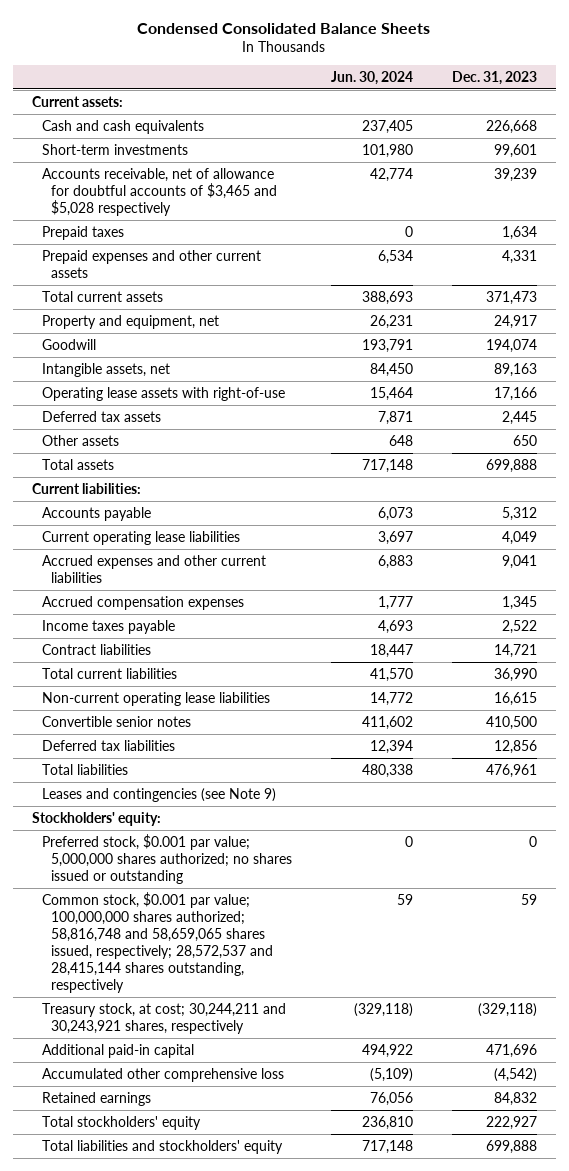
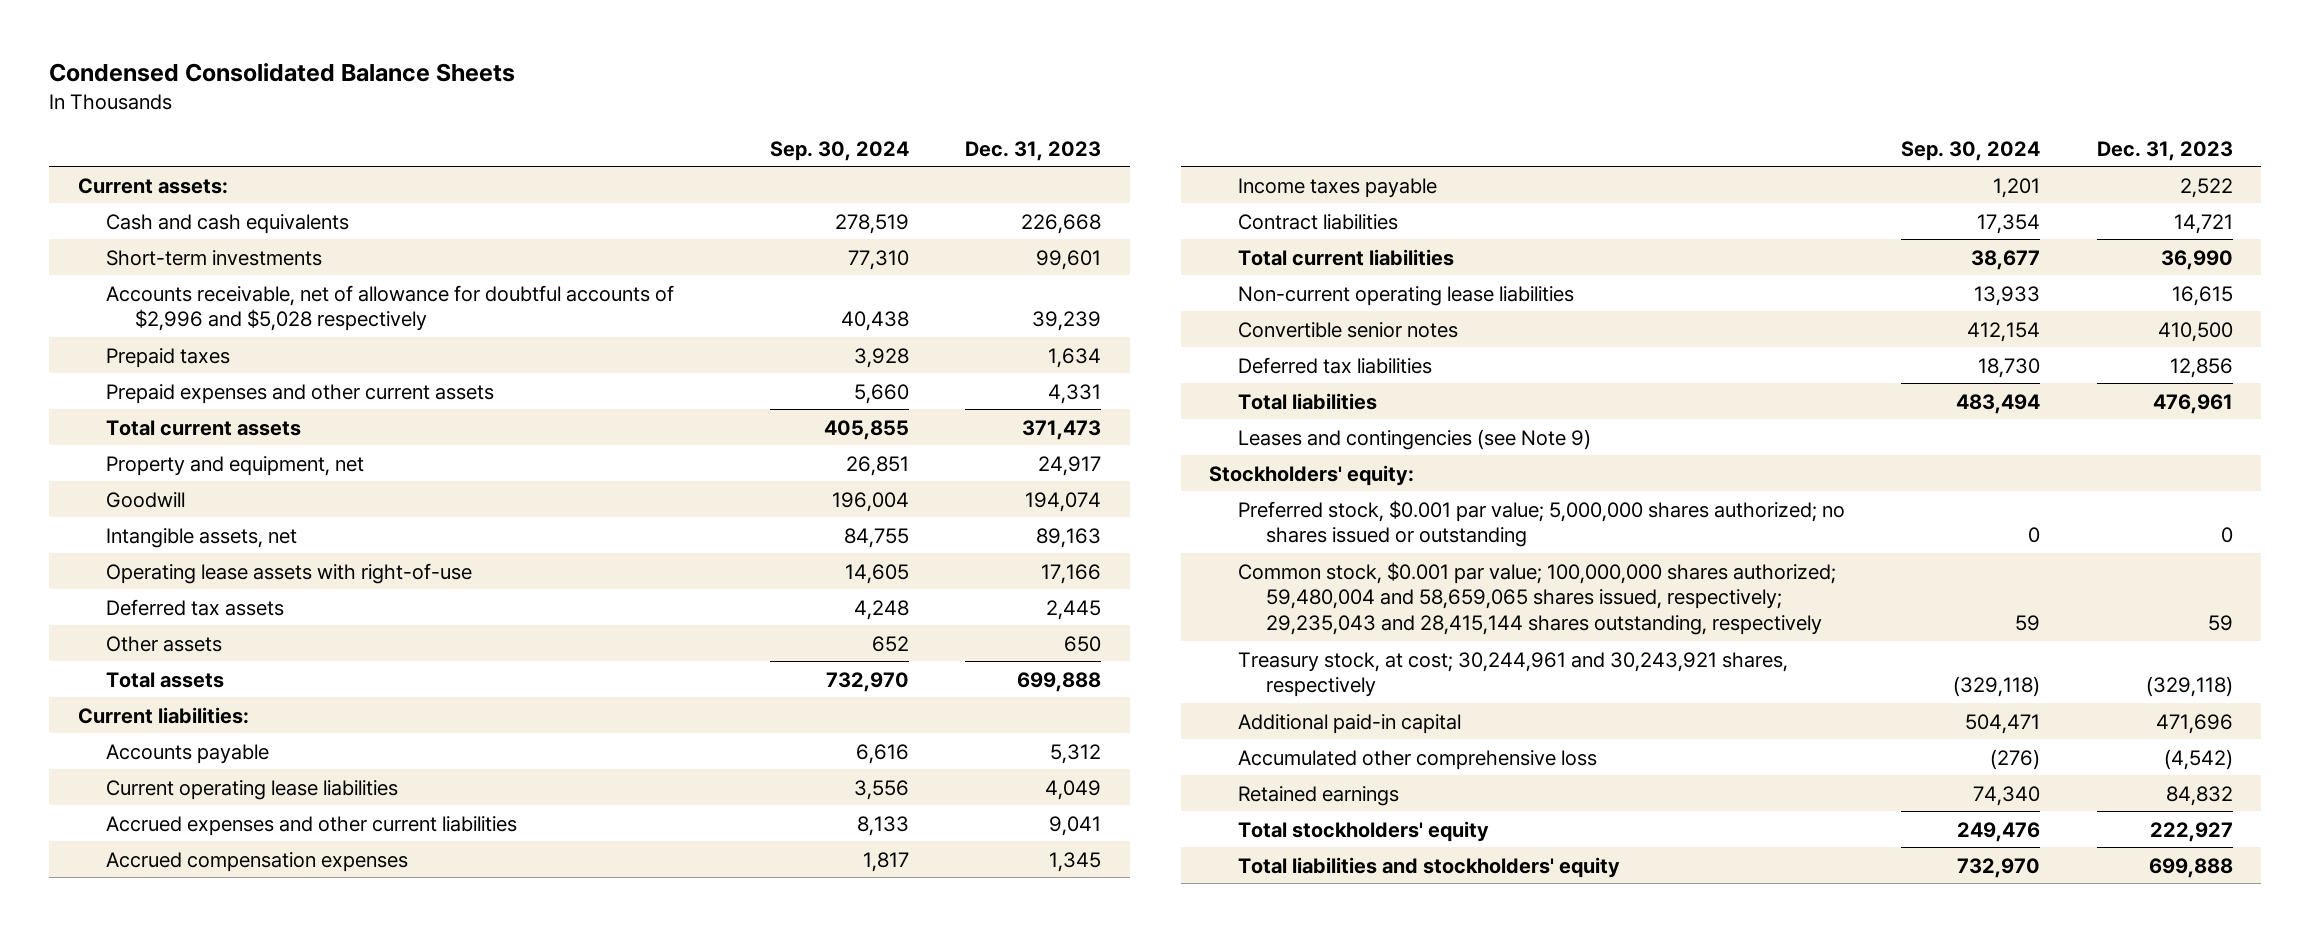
[330,70,413,85] Jun. 30, 2024 -> none
none -> [769,140,909,161] Sep. 30, 2024
[41,167,278,216] Accounts receivable, net of allowance for doubtful accounts of $3,465 and $5,028 respectively -> [106,284,675,332] Accounts receivable, net of allowance for doubtful accounts of $2,996 and $5,028 respectively
[41,891,274,994] Common stock, $0.001 par value; 100,000,000 shares authorized; 58,816,748 and 58,659,065 shares issued, respectively; 28,572,537 and 28,415,144 shares outstanding, respectively -> [1237,561,1836,636] Common stock, $0.001 par value; 100,000,000 shares authorized; 59,480,004 and 58,659,065 shares issued, respectively; 29,235,043 and 28,415,144 shares outstanding, respectively
[41,1002,286,1034] Treasury stock, at cost; 30,244,211 and 30,243,921 shares, respectively -> [1237,651,1788,698] Treasury stock, at cost; 30,244,961 and 30,243,921 shares, respectively

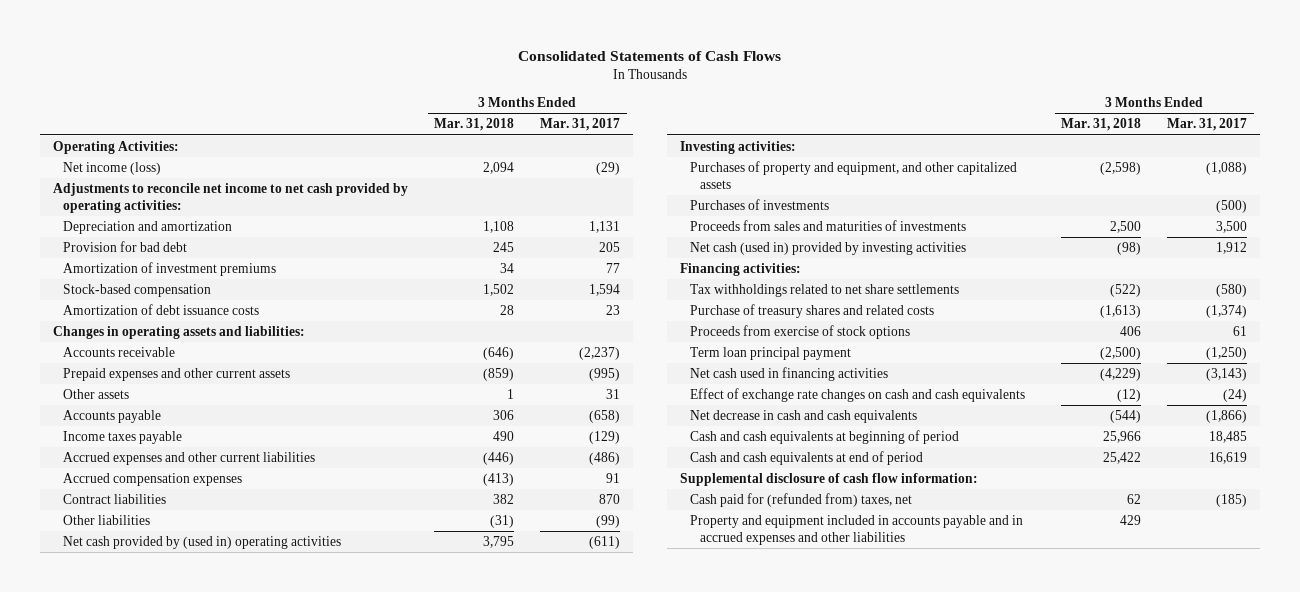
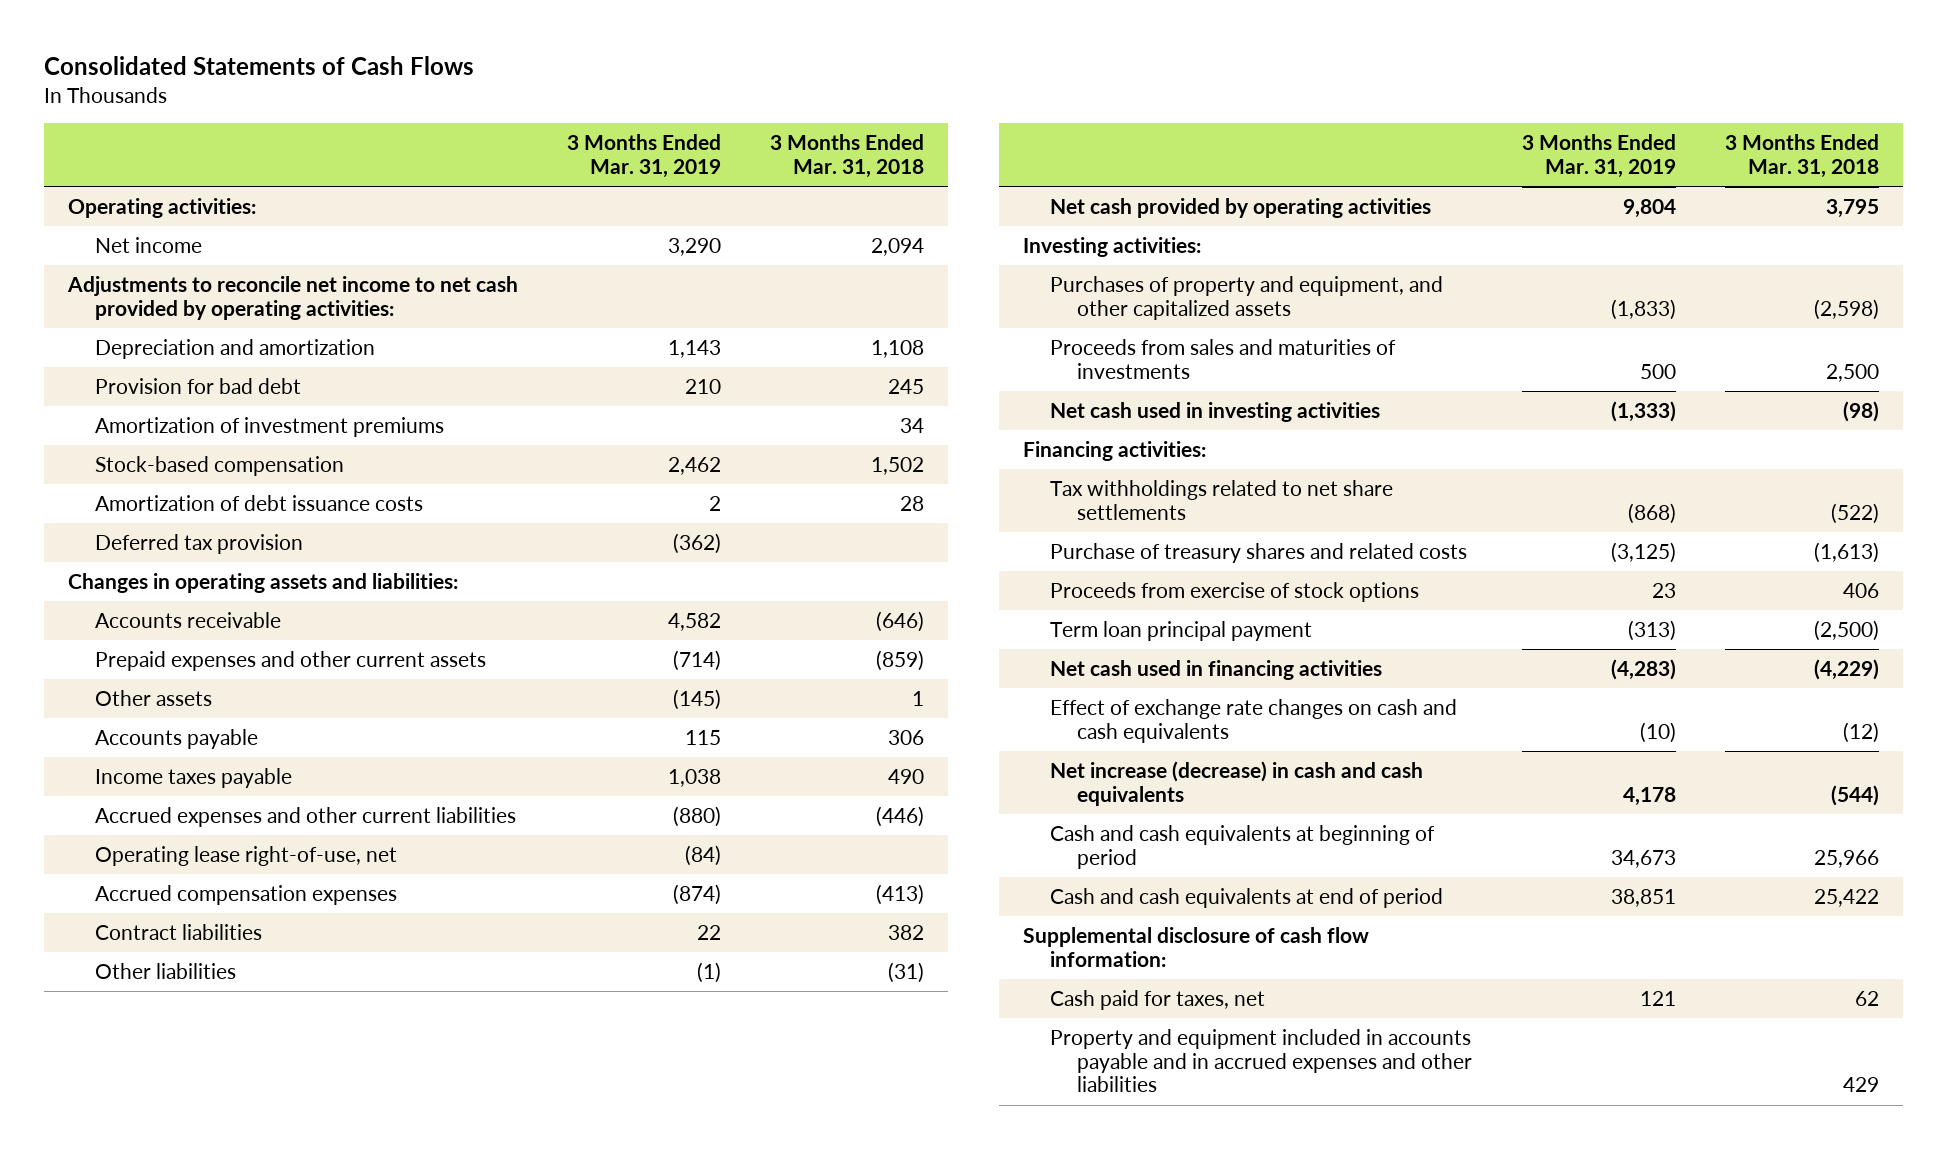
[540,118,621,132] Mar. 31, 2017 -> none
none -> [566,134,721,178] 3 Months Ended Mar. 31, 2019
[52,140,179,154] Operating Activities: -> [67,198,256,219] Operating activities:
[63,161,162,175] Net income (loss) -> [95,237,203,254] Net income
none -> [95,534,304,555] Deferred tax provision
none -> [95,846,398,867] Operating lease right-of-use, net
[63,535,342,549] Net cash provided by (used in) operating activities -> [1050,198,1432,219] Net cash provided by operating activities
[690,198,830,210] Purchases of investments -> none
[690,241,967,255] Net cash (used in) provided by investing activities -> [1050,402,1381,423] Net cash used in investing activities
[690,409,918,423] Net decrease in cash and cash equivalents -> [1050,761,1424,806] Net increase (decrease) in cash and cash equivalents
[690,492,913,507] Cash paid for (refunded from) taxes, net -> [1050,990,1266,1011] Cash paid for taxes, net

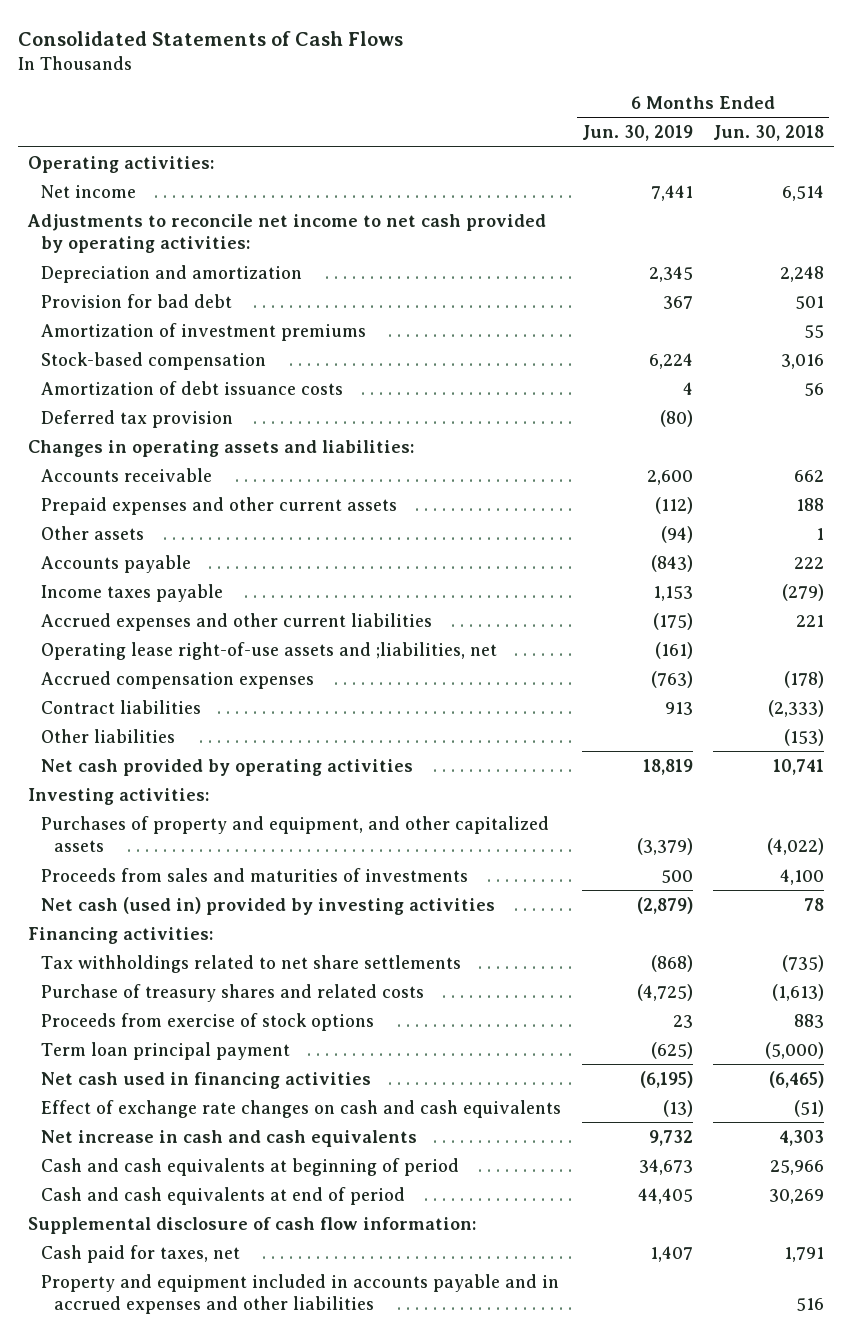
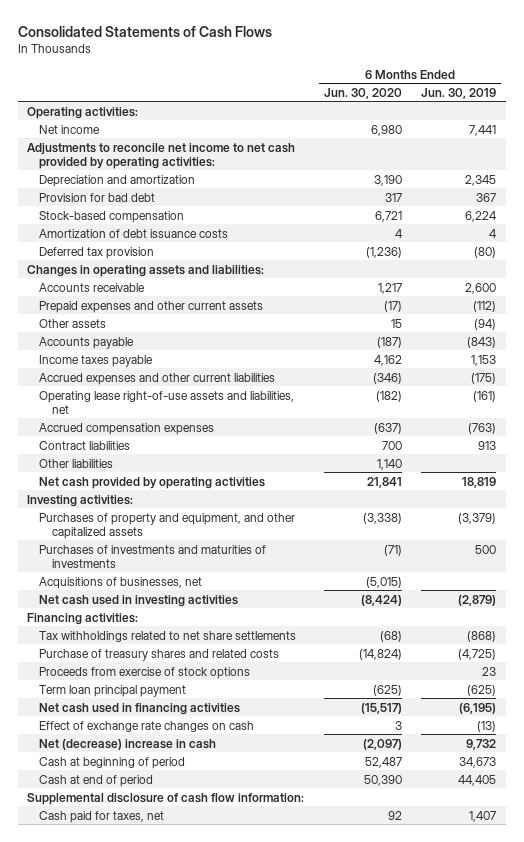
[713,125,825,142] Jun. 30, 2018 -> none
none -> [323,87,402,99] Jun. 30, 2020
[41,322,367,341] Amortization of investment premiums -> none
[41,641,498,660] Operating lease right-of-use assets and ;liabilities, net -> [39,390,295,414] Operating lease right-of-use assets and liabilities, net
[41,867,469,882] Proceeds from sales and maturities of investments -> [39,544,267,568] Purchases of investments and maturities of investments
none -> [39,576,203,589] Acquisitions of businesses, net
[41,896,496,915] Net cash (used in) provided by investing activities -> [39,594,239,607] Net cash used in investing activities
[41,1099,562,1118] Effect of exchange rate changes on cash and cash equivalents -> [39,720,255,732] Effect of exchange rate changes on cash
[41,1129,418,1147] Net increase in cash and cash equivalents -> [39,738,217,750] Net (decrease) increase in cash
[41,1157,460,1176] Cash and cash equivalents at beginning of period -> [39,756,186,769] Cash at beginning of period
[41,1186,406,1205] Cash and cash equivalents at end of period -> [39,774,154,787] Cash at end of period
[41,1273,560,1315] Property and equipment included in accounts payable and in accrued expenses and other liabilities -> none

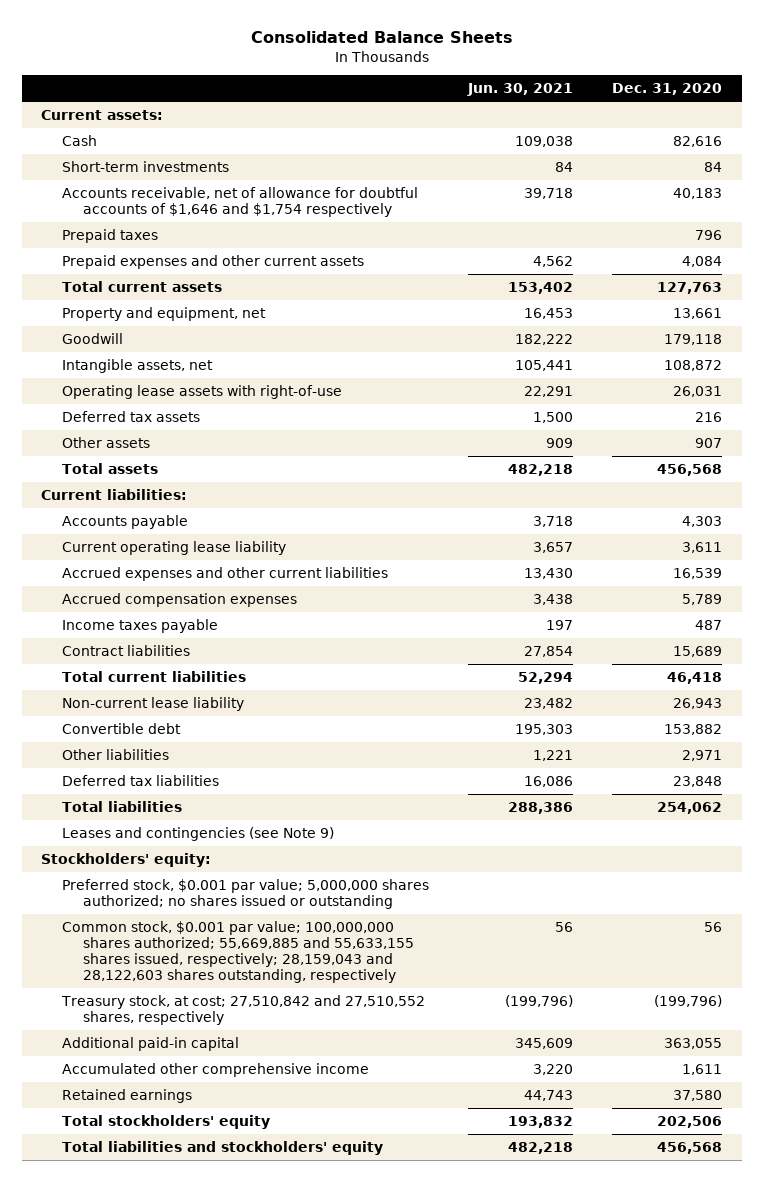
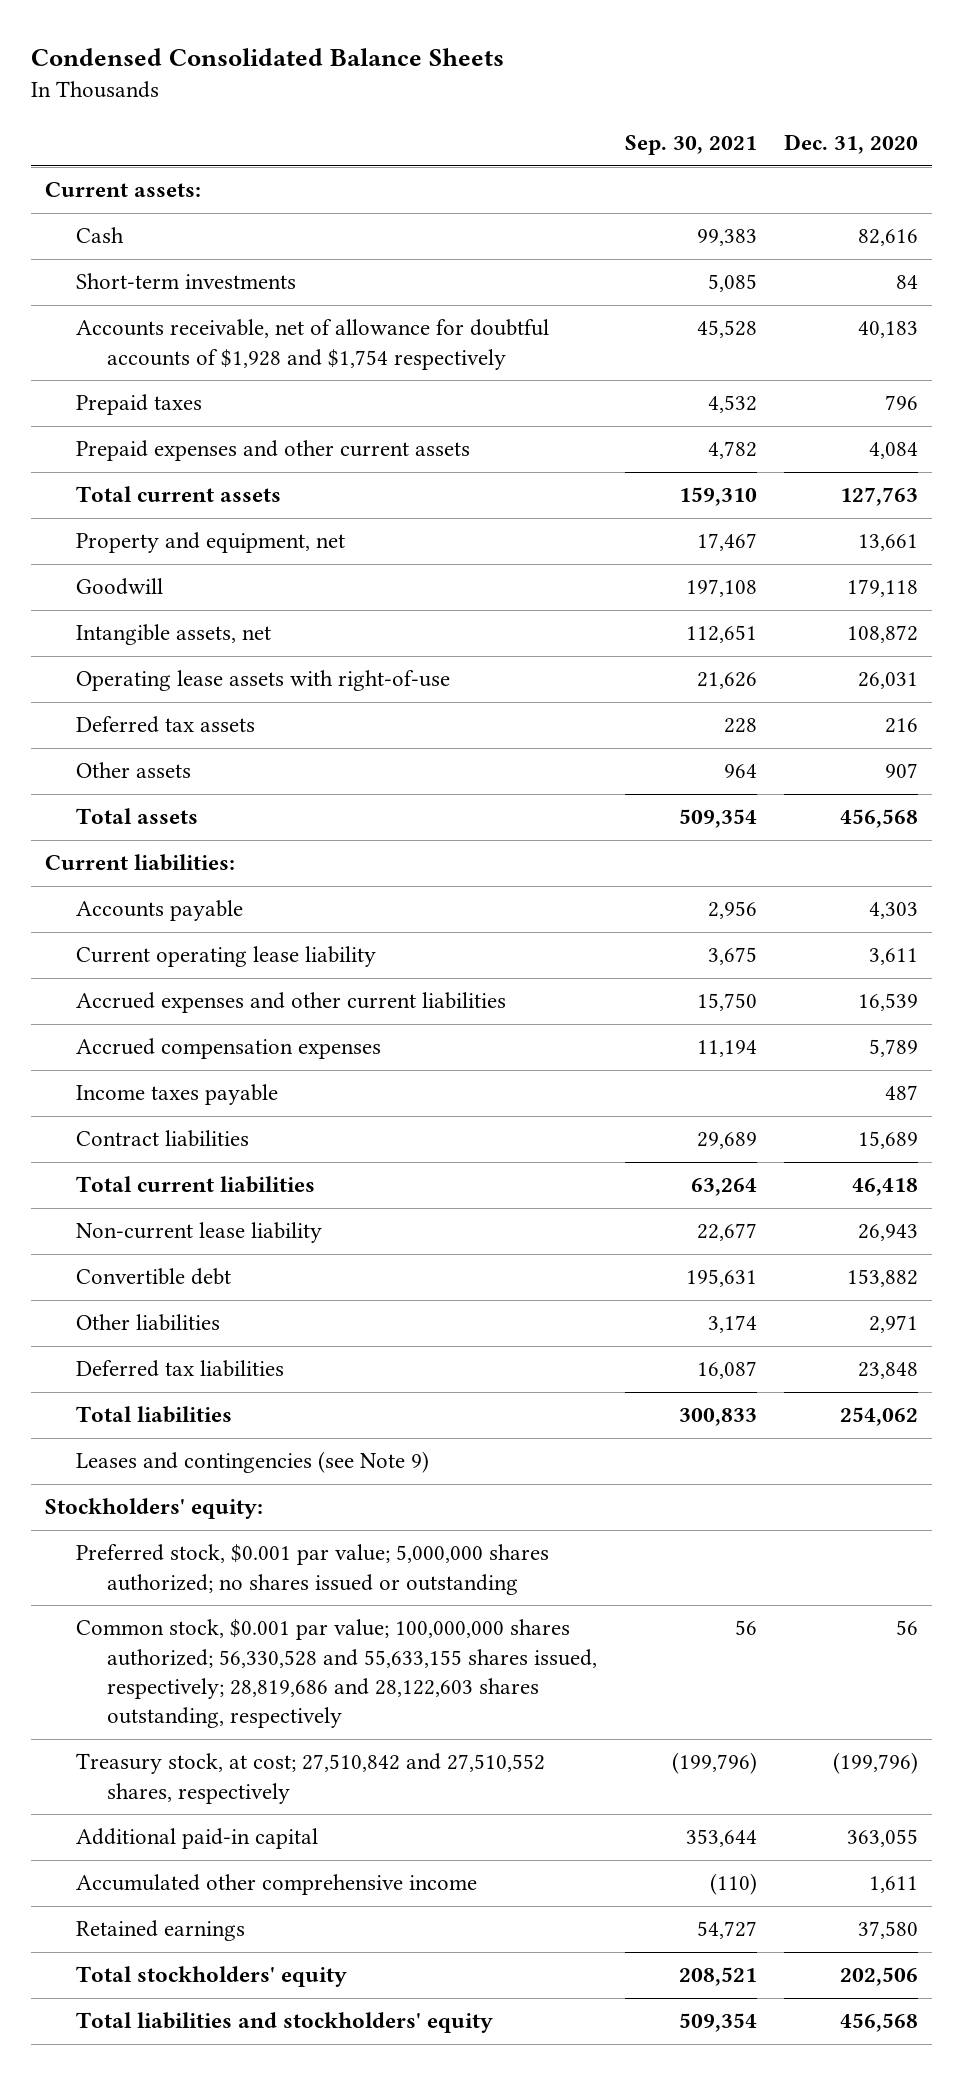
[250,31,513,44] Consolidated Balance Sheets -> [30,48,504,67] Condensed Consolidated Balance Sheets
[467,83,574,97] Jun. 30, 2021 -> none
none -> [624,135,757,156] Sep. 30, 2021
[62,187,419,218] Accounts receivable, net of allowance for doubtful accounts of $1,646 and $1,754 respectively -> [75,319,549,370] Accounts receivable, net of allowance for doubtful accounts of $1,928 and $1,754 respectively
[62,921,414,983] Common stock, $0.001 par value; 100,000,000 shares authorized; 55,669,885 and 55,633,155 shares issued, respectively; 28,159,043 and 28,122,603 shares outstanding, respectively -> [75,1619,598,1729] Common stock, $0.001 par value; 100,000,000 shares authorized; 56,330,528 and 55,633,155 shares issued, respectively; 28,819,686 and 28,122,603 shares outstanding, respectively

